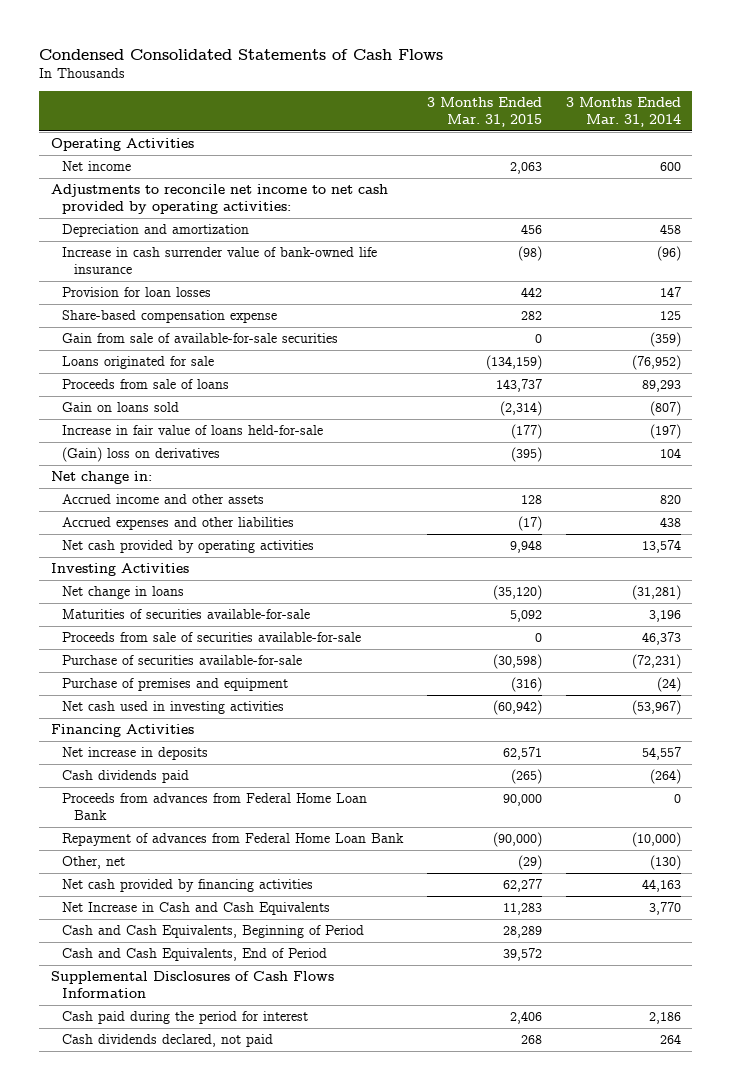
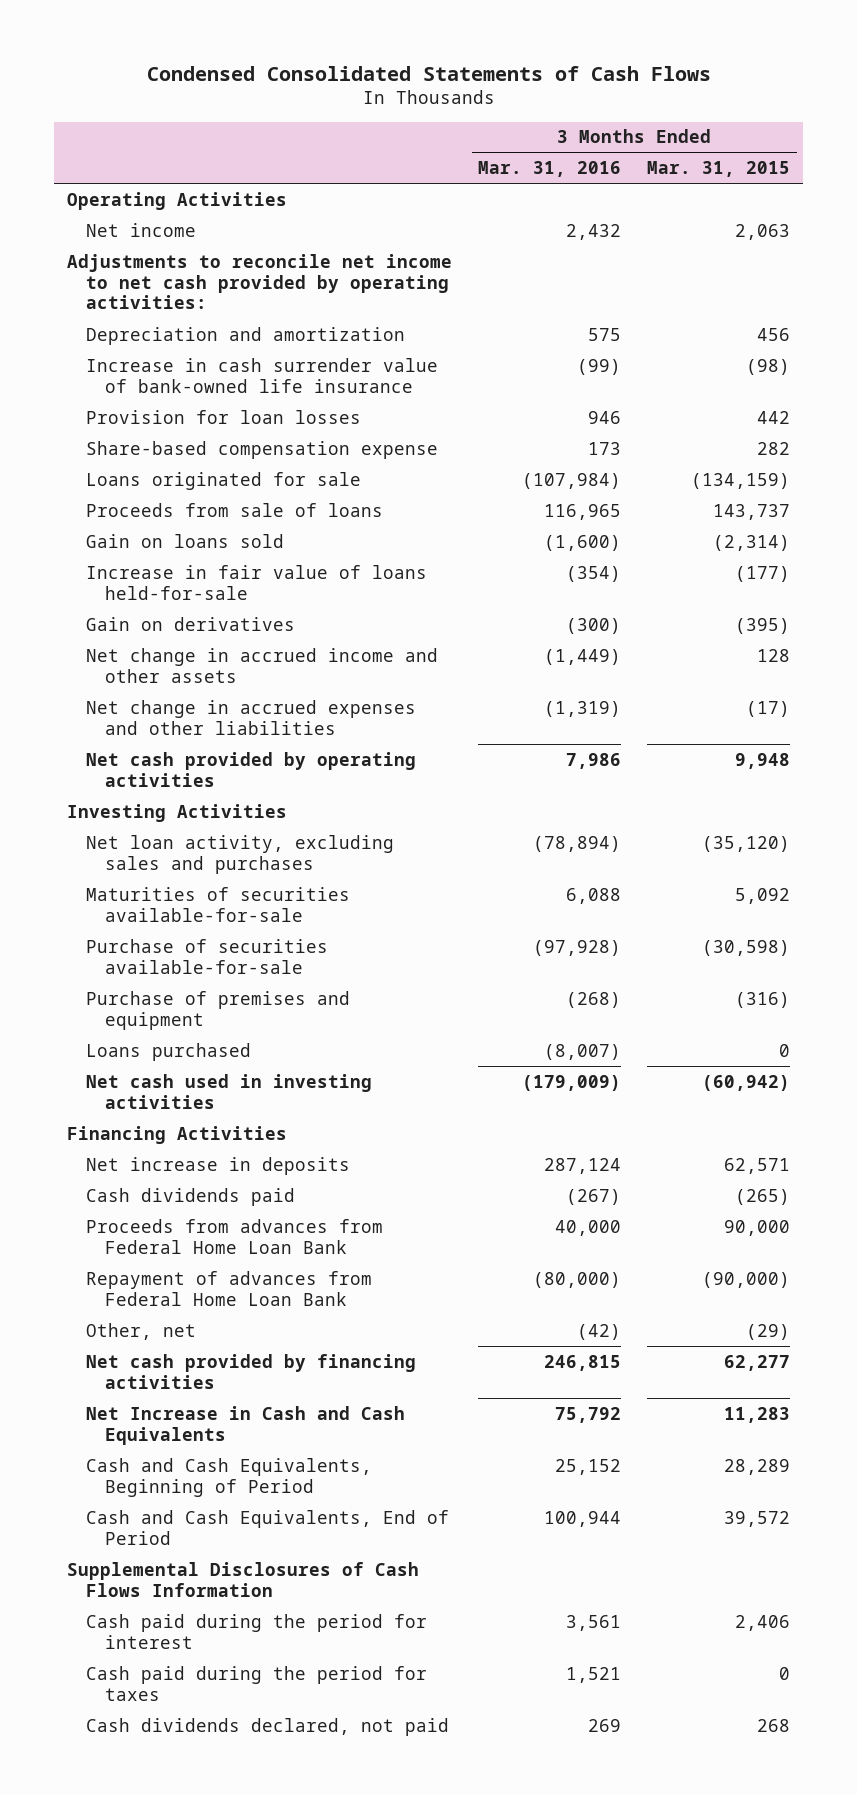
[565,96,681,127] 3 Months Ended Mar. 31, 2014 -> none
none -> [478,161,622,178] Mar. 31, 2016
[62,333,339,344] Gain from sale of available-for-sale securities -> none
[50,471,152,485] Net change in: -> none
[62,447,221,463] (Gain) loss on derivatives -> [86,616,296,631] Gain on derivatives
[62,494,265,505] Accrued income and other assets -> [86,647,439,683] Net change in accrued income and other assets
[62,517,295,531] Accrued expenses and other liabilities -> [86,699,417,735] Net change in accrued expenses and other liabilities
[62,586,185,600] Net change in loans -> [86,834,395,874] Net loan activity, excluding sales and purchases
[62,632,362,643] Proceeds from sale of securities available-for-sale -> none
none -> [86,1042,252,1061] Loans purchased
none -> [86,1665,428,1701] Cash paid during the period for taxes

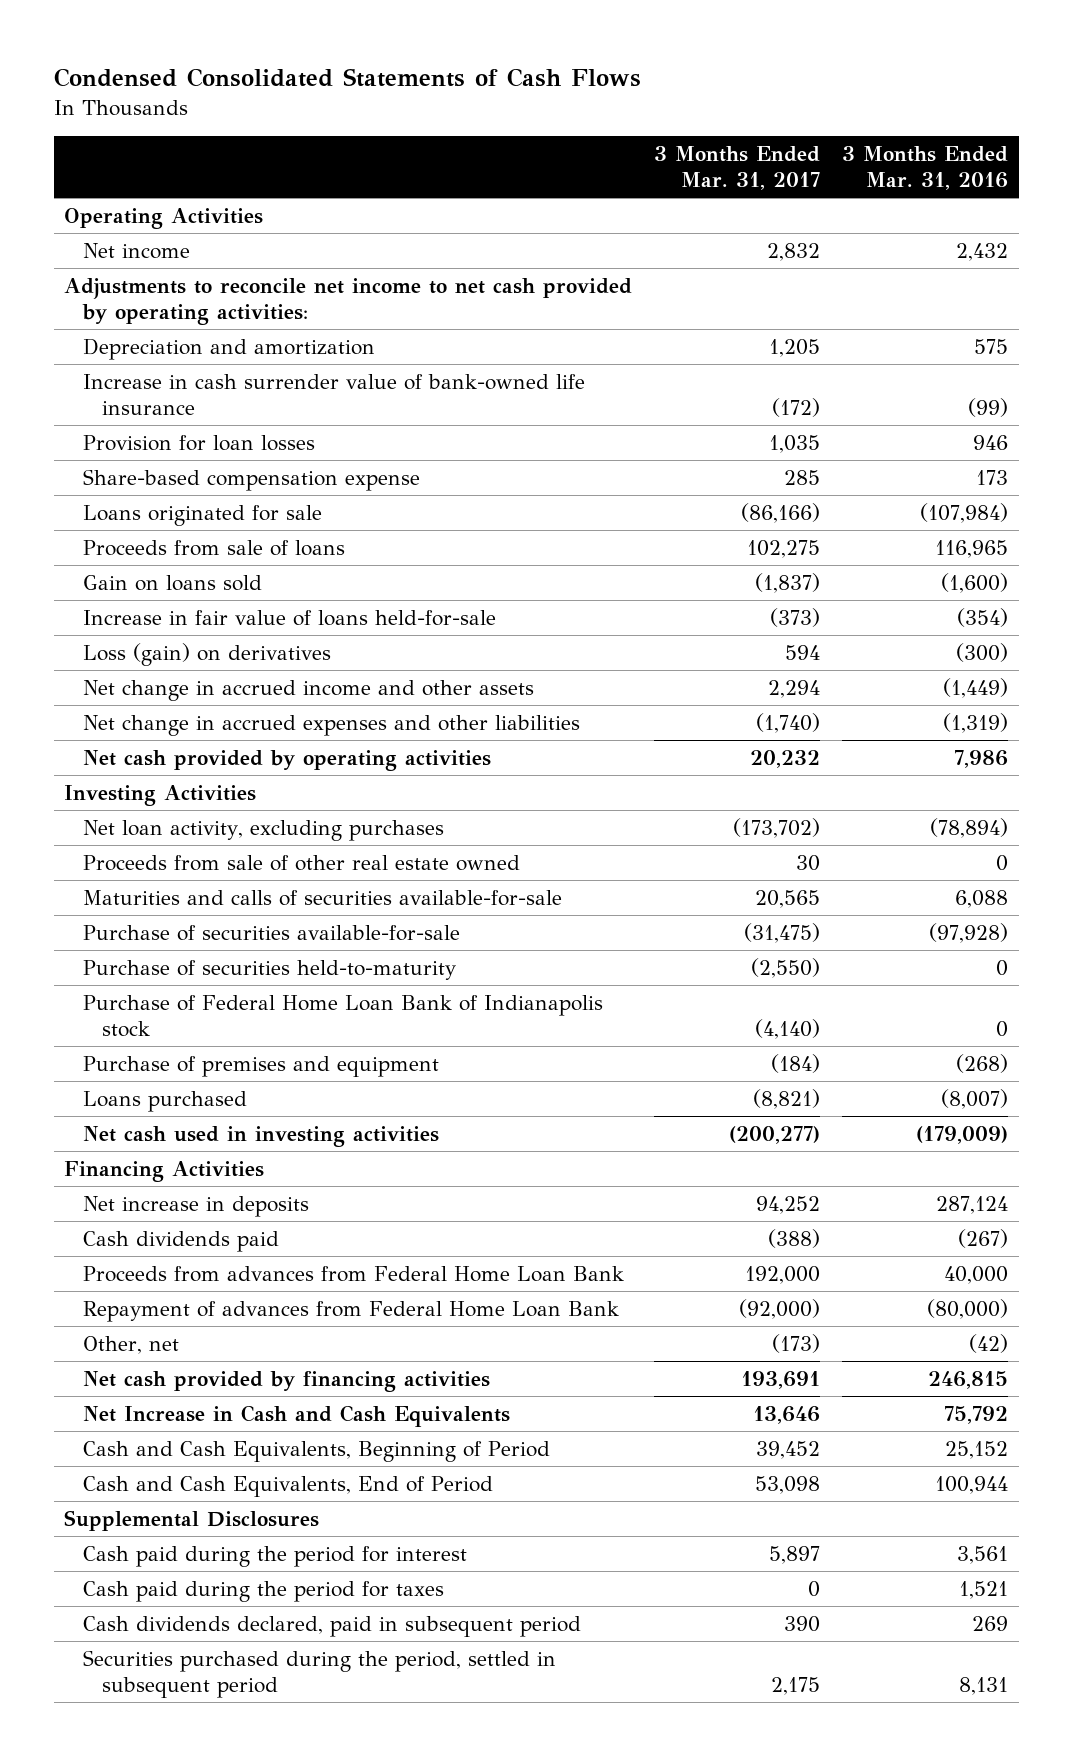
[647,161,791,178] Mar. 31, 2015 -> none
none -> [654,145,821,191] 3 Months Ended Mar. 31, 2017
[86,616,296,631] Gain on derivatives -> [82,642,331,666] Loss (gain) on derivatives
[86,834,395,874] Net loan activity, excluding sales and purchases -> [82,819,444,841] Net loan activity, excluding purchases
none -> [82,854,520,871] Proceeds from sale of other real estate owned
[86,886,351,922] Maturities of securities available-for-sale -> [82,889,562,906] Maturities and calls of securities available-for-sale
none -> [82,959,456,980] Purchase of securities held-to-maturity
none -> [82,994,603,1037] Purchase of Federal Home Loan Bank of Indianapolis stock
[67,1561,420,1597] Supplemental Disclosures of Cash Flows Information -> [64,1509,320,1531] Supplemental Disclosures
[86,1717,450,1736] Cash dividends declared, not paid -> [82,1615,581,1637] Cash dividends declared, paid in subsequent period
none -> [82,1649,556,1698] Securities purchased during the period, settled in subsequent period

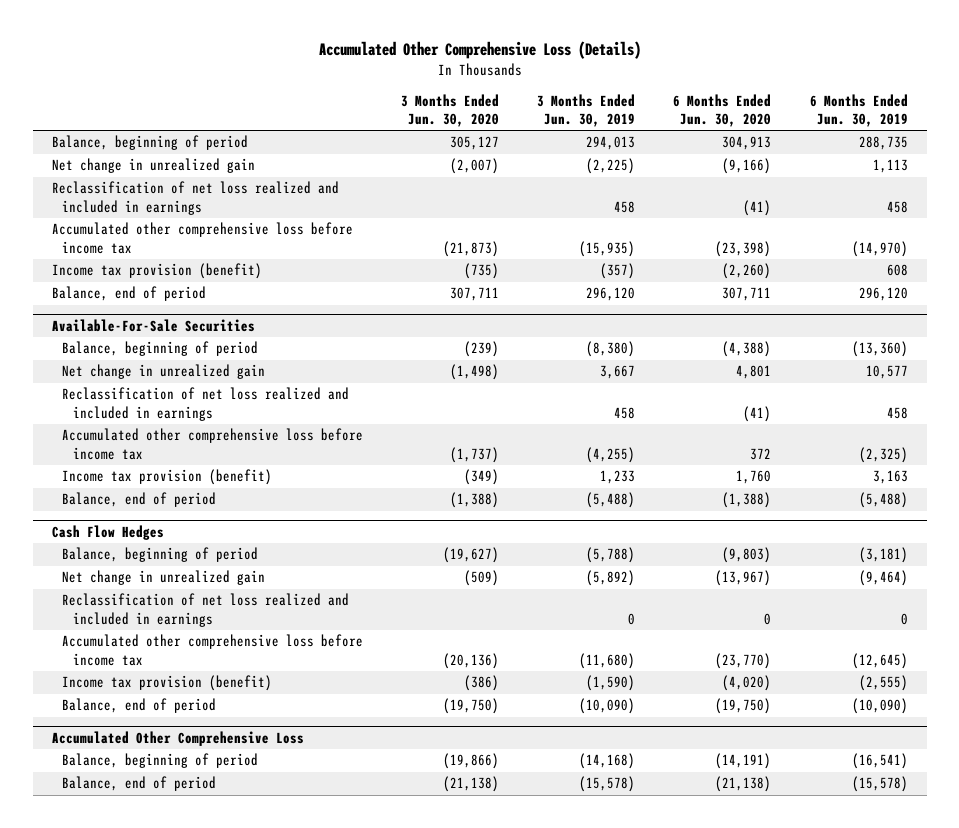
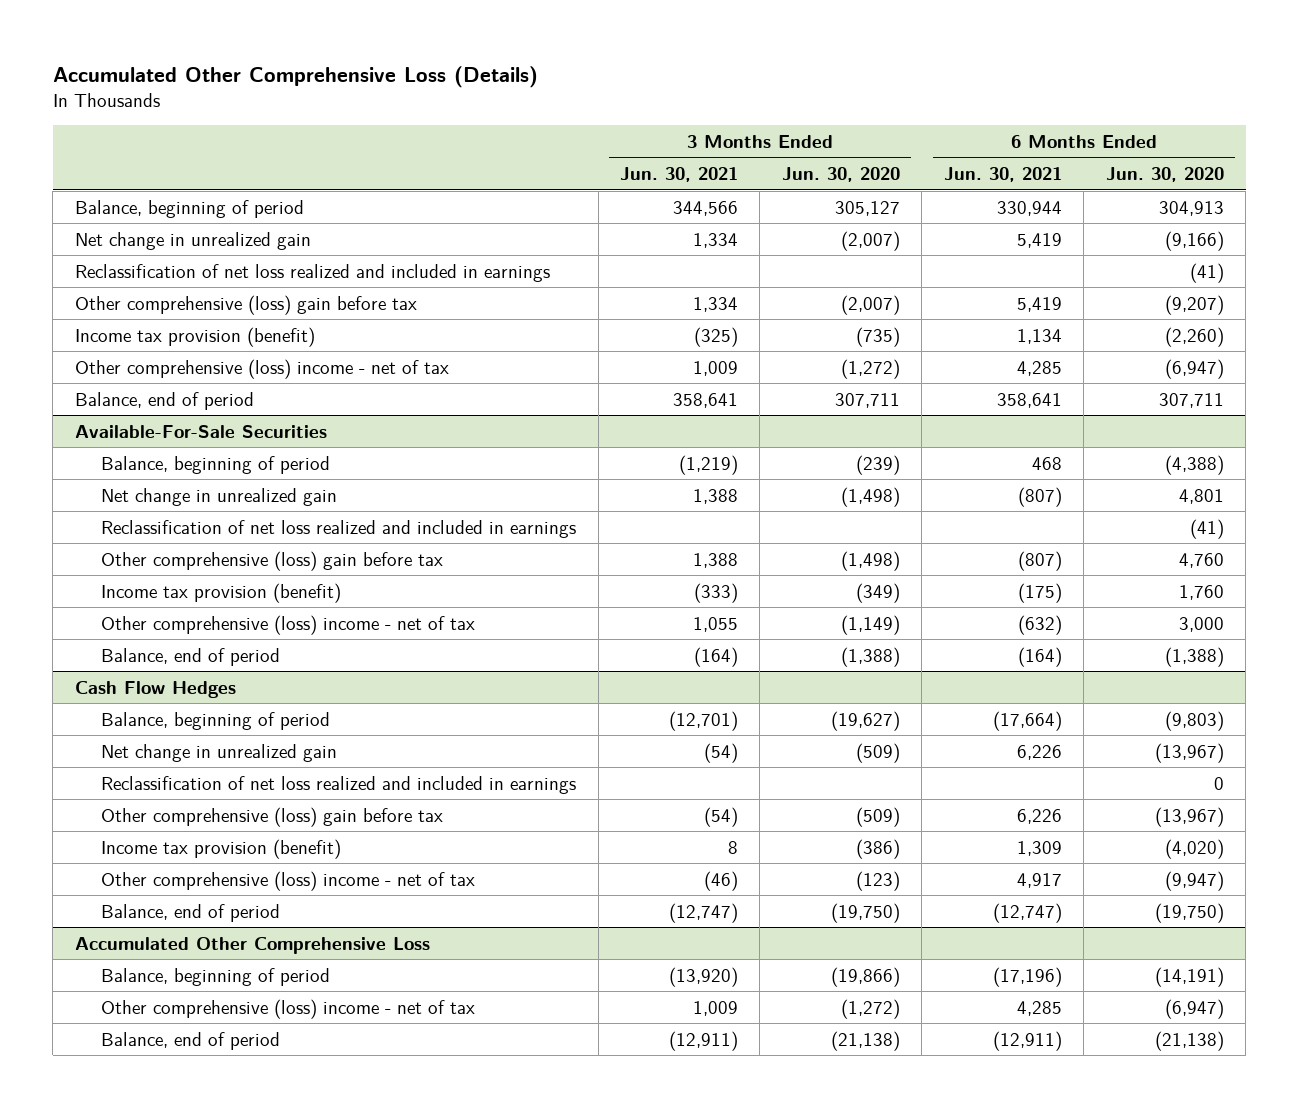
[537,93,636,128] 3 Months Ended Jun. 30, 2019 -> none
[809,93,908,128] 6 Months Ended Jun. 30, 2019 -> none
none -> [619,167,738,183] Jun. 30, 2021
none -> [943,167,1062,183] Jun. 30, 2021
[51,222,353,254] Accumulated other comprehensive loss before income tax -> [74,294,417,315] Other comprehensive (loss) gain before tax
[443,240,500,257] (21,873) -> [840,294,900,315] (2,007)
[715,240,772,257] (23,398) -> [1164,294,1224,315] (9,207)
none -> [74,358,449,379] Other comprehensive (loss) income - net of tax
[62,428,364,460] Accumulated other comprehensive loss before income tax -> [101,550,444,571] Other comprehensive (loss) gain before tax
[450,446,500,463] (1,737) -> [840,550,900,571] (1,498)
[750,447,772,460] 372 -> [1178,552,1224,568] 4,760
none -> [101,614,476,635] Other comprehensive (loss) income - net of tax
[62,634,364,666] Accumulated other comprehensive loss before income tax -> [101,806,444,827] Other comprehensive (loss) gain before tax
[443,652,500,669] (20,136) -> [855,806,900,827] (509)
[715,652,772,669] (23,770) -> [1154,806,1224,827] (13,967)
none -> [101,870,476,891] Other comprehensive (loss) income - net of tax
none -> [101,998,476,1019] Other comprehensive (loss) income - net of tax

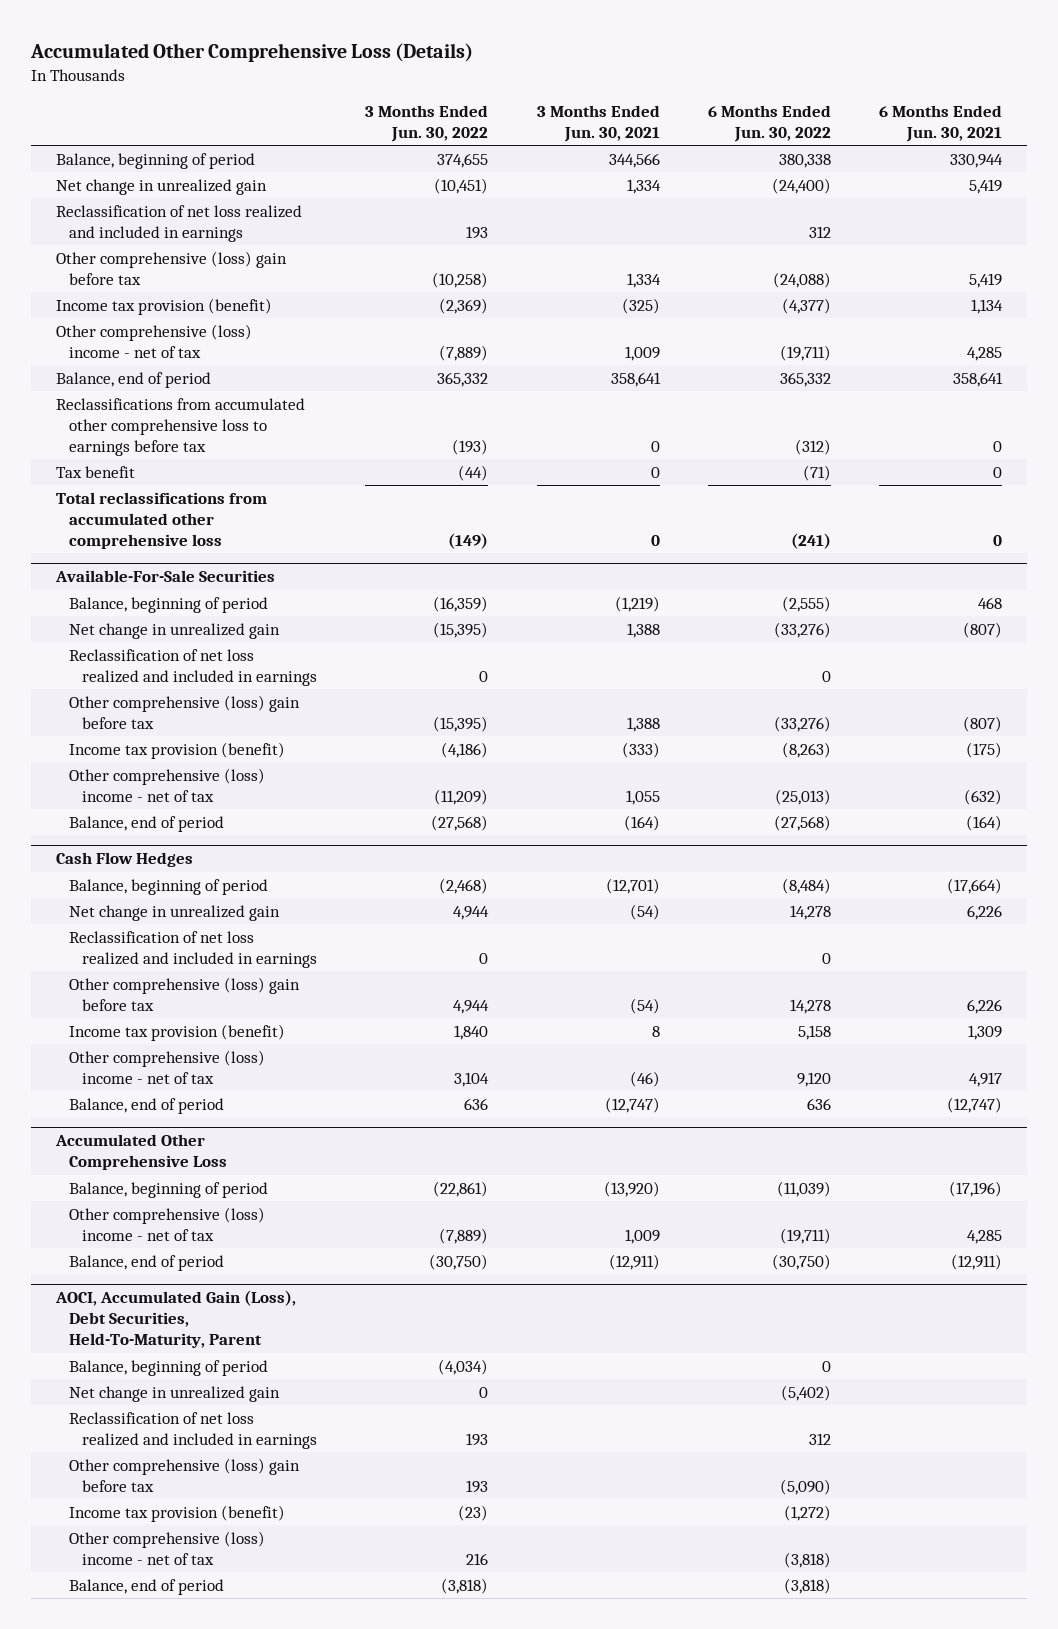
[781,167,900,183] Jun. 30, 2020 -> none
[1105,167,1224,183] Jun. 30, 2020 -> none
none -> [365,105,489,143] 3 Months Ended Jun. 30, 2022
none -> [707,105,831,143] 6 Months Ended Jun. 30, 2022
none -> [55,397,305,456] Reclassifications from accumulated other comprehensive loss to earnings before tax
none -> [55,465,135,478] Tax benefit
none -> [55,491,267,549] Total reclassifications from accumulated other comprehensive loss
none -> [54,1290,296,1349] AOCI, Accumulated Gain (Loss), Debt Securities, Held-To-Maturity, Parent
none -> [68,1359,268,1376] Balance, beginning of period
none -> [68,1385,280,1402] Net change in unrealized gain
none -> [68,1411,317,1449] Reclassification of net loss realized and included in earnings
none -> [68,1457,300,1492] Other comprehensive (loss) gain before tax
none -> [68,1504,285,1522] Income tax provision (benefit)
none -> [68,1530,265,1565] Other comprehensive (loss) income - net of tax
none -> [68,1578,224,1595] Balance, end of period

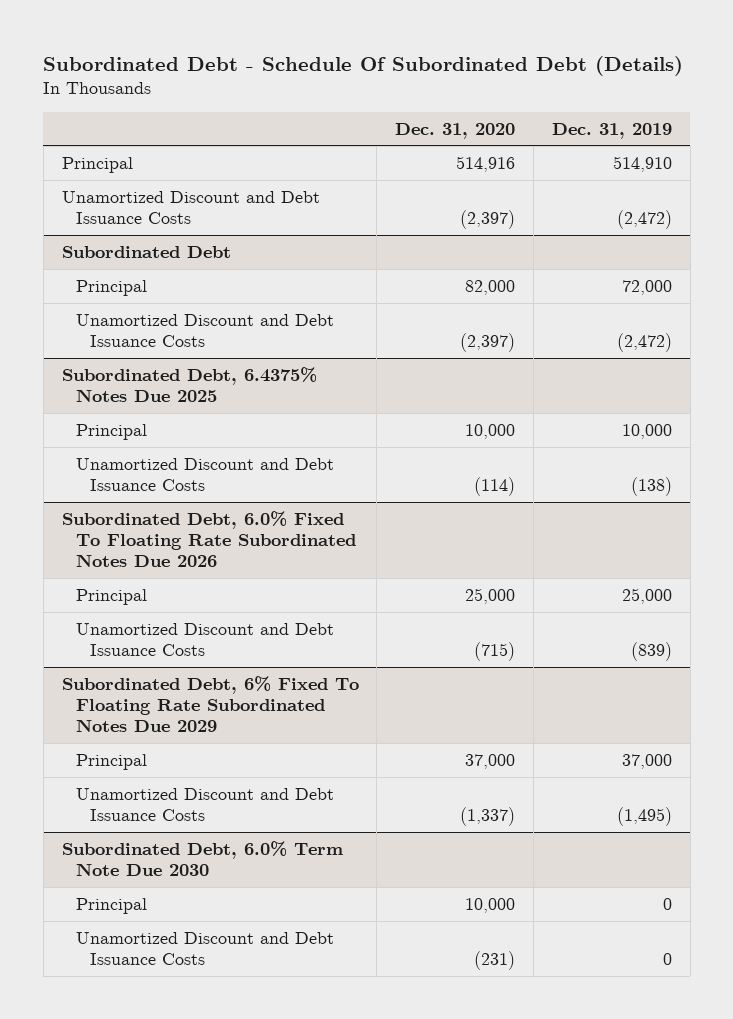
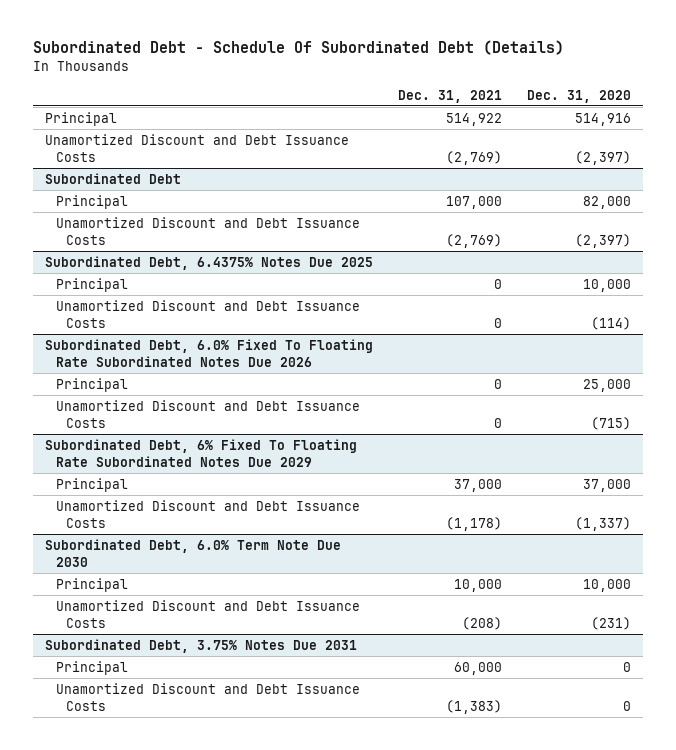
[551,122,672,139] Dec. 31, 2019 -> none
none -> [398,89,503,103] Dec. 31, 2021
none -> [45,638,358,653] Subordinated Debt, 3.75% Notes Due 2031
none -> [55,660,128,675] Principal
none -> [55,682,360,711] Unamortized Discount and Debt Issuance Costs

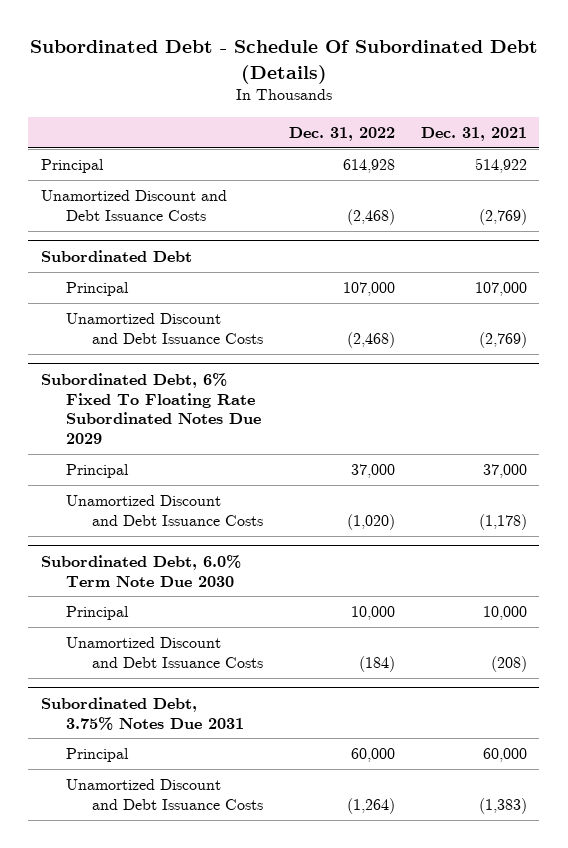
[526,89,631,103] Dec. 31, 2020 -> none
none -> [288,126,395,141] Dec. 31, 2022
[45,255,374,270] Subordinated Debt, 6.4375% Notes Due 2025 -> none
[55,277,128,292] Principal -> none
[55,299,360,328] Unamortized Discount and Debt Issuance Costs -> none
[45,338,374,367] Subordinated Debt, 6.0% Fixed To Floating Rate Subordinated Notes Due 2026 -> none
[55,377,128,392] Principal -> none
[55,399,360,428] Unamortized Discount and Debt Issuance Costs -> none

